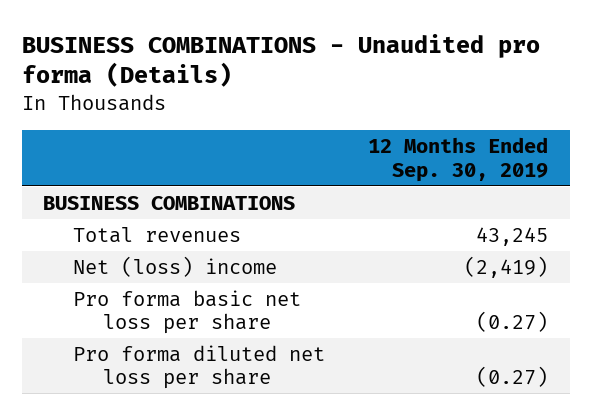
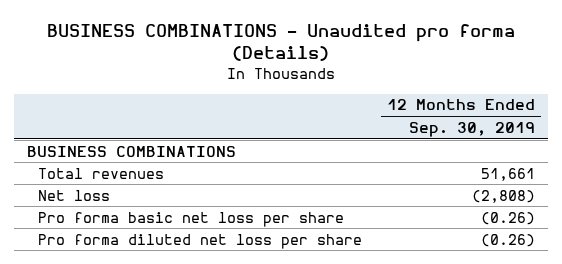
[476,226,549,246] 43,245 -> [481,167,536,181] 51,661
[73,255,278,277] Net (loss) income -> [37,189,110,201] Net loss
[464,255,549,278] (2,419) -> [472,189,536,203] (2,808)
[476,311,549,333] (0.27) -> [481,211,536,225] (0.26)
[476,366,549,388] (0.27) -> [481,233,536,247] (0.26)

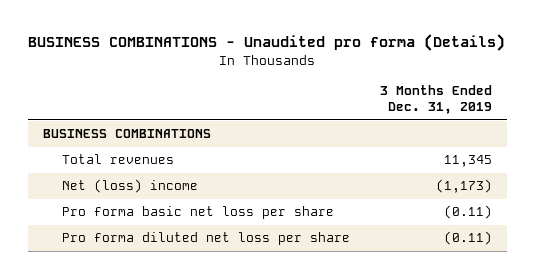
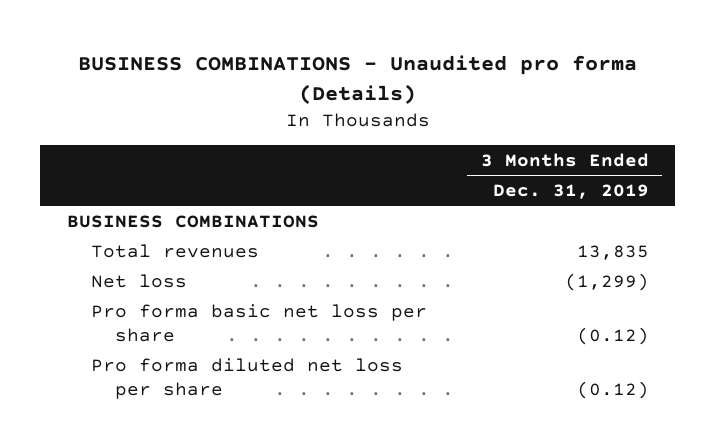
[443,155,492,168] 11,345 -> [576,244,649,260] 13,835
[61,179,198,194] Net (loss) income -> [91,273,188,288] Net loss
[435,179,492,194] (1,173) -> [564,272,649,291] (1,299)
[443,205,492,220] (0.11) -> [576,327,649,346] (0.12)
[443,231,492,246] (0.11) -> [576,381,649,400] (0.12)

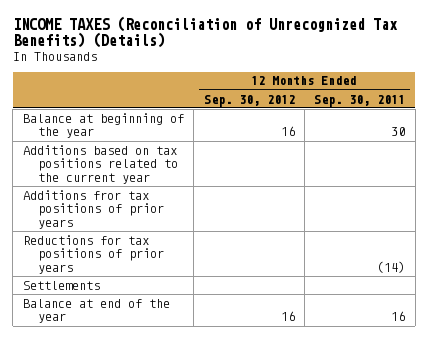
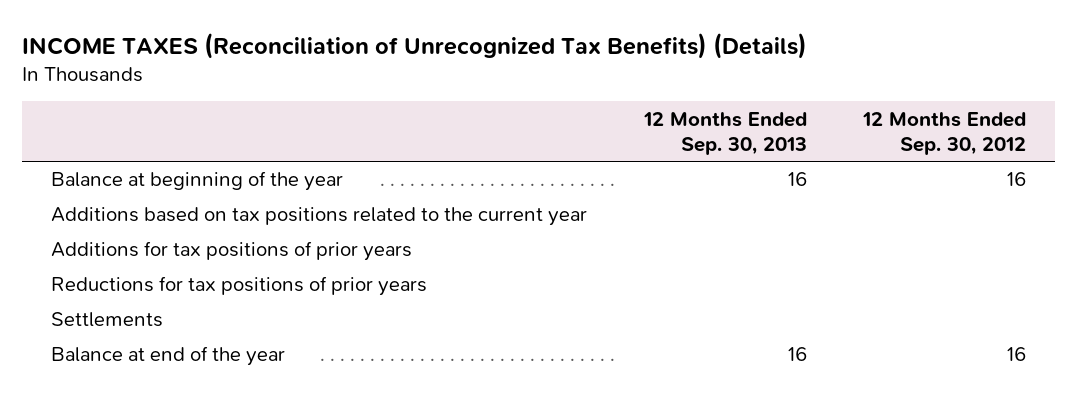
[314,94,406,107] Sep. 30, 2011 -> none
none -> [642,111,807,155] 12 Months Ended Sep. 30, 2013
[22,189,164,229] Additions fror tax positions of prior years -> [50,241,412,262] Additions for tax positions of prior years

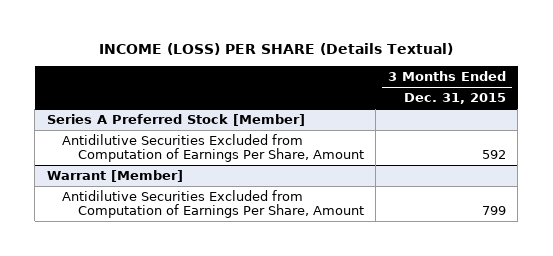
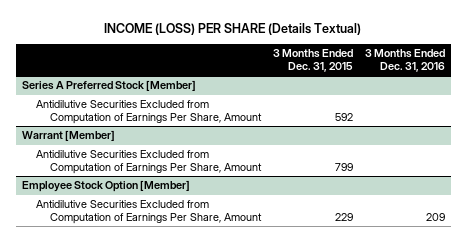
none -> [365,48,446,72] 3 Months Ended Dec. 31, 2016
none -> [21,180,190,193] Employee Stock Option [Member]
none -> [35,200,262,225] Antidilutive Securities Excluded from Computation of Earnings Per Share, Amount

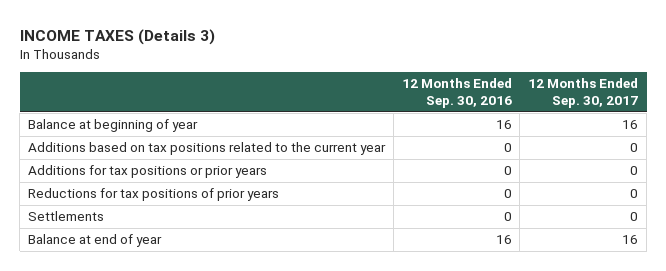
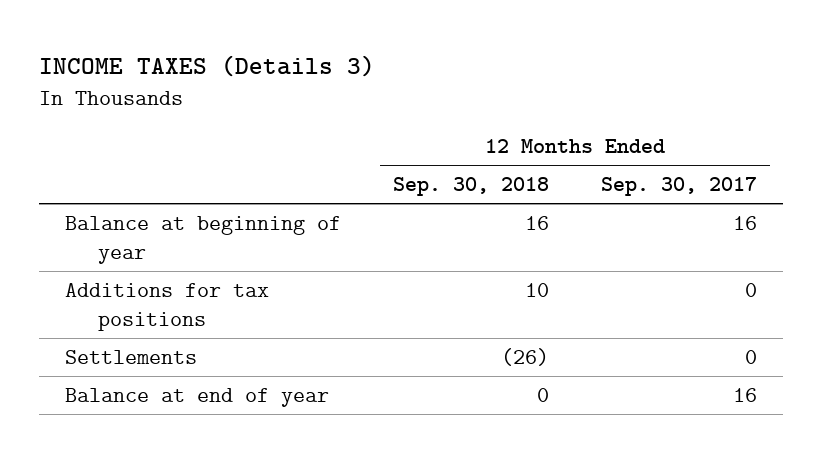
[401,78,512,109] 12 Months Ended Sep. 30, 2016 -> none
none -> [392,177,549,197] Sep. 30, 2018
[27,142,386,156] Additions based on tax positions related to the current year -> none
[27,188,279,202] Reductions for tax positions of prior years -> none
[27,165,267,179] Additions for tax positions or prior years -> [64,282,269,332] Additions for tax positions

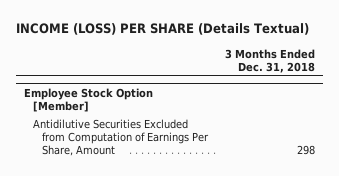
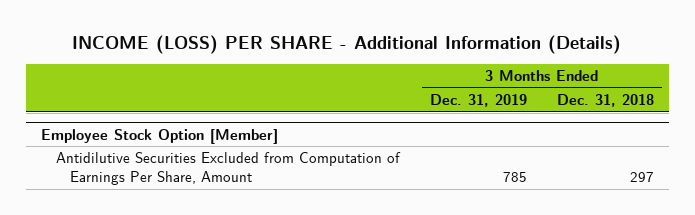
[15,23,309,36] INCOME (LOSS) PER SHARE (Details Textual) -> [72,35,622,55] INCOME (LOSS) PER SHARE - Additional Information (Details)
none -> [429,94,527,108] Dec. 31, 2019
[296,145,315,156] 298 -> [629,172,654,183] 297

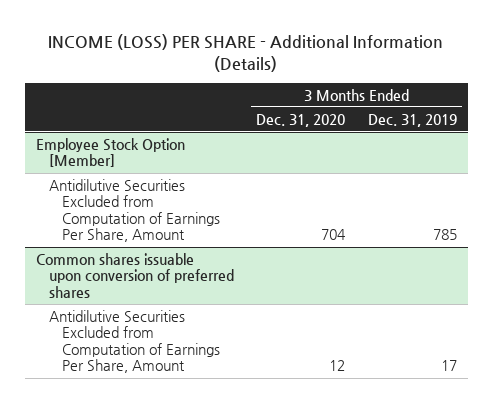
[556,94,654,108] Dec. 31, 2018 -> none
none -> [256,113,346,127] Dec. 31, 2020
none -> [36,252,235,298] Common shares issuable upon conversion of preferred shares
none -> [49,309,221,374] Antidilutive Securities Excluded from Computation of Earnings Per Share, Amount

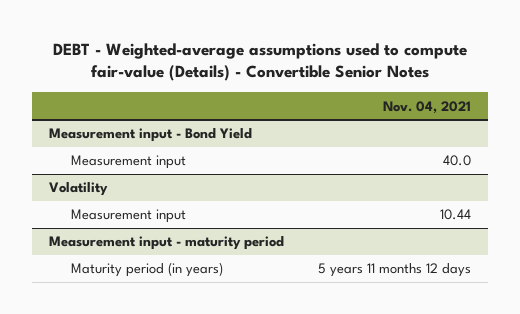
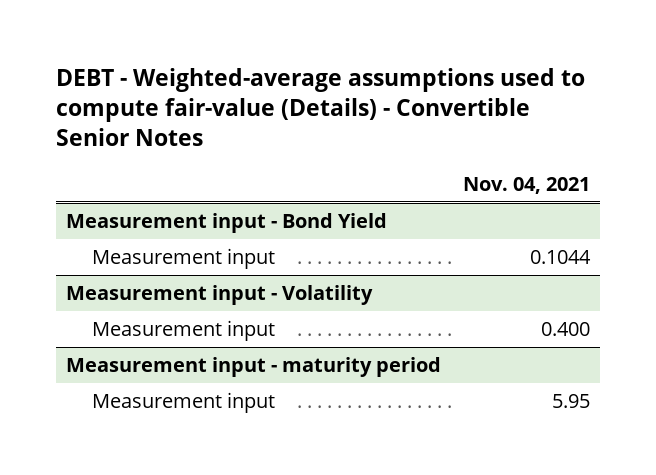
[442,155,471,167] 40.0 -> [529,249,591,264] 0.1044
[49,182,109,197] Volatility -> [66,284,374,305] Measurement input - Volatility
[439,209,471,221] 10.44 -> [540,321,590,336] 0.400
[71,262,224,278] Maturity period (in years) -> none
none -> [91,391,275,413] Measurement input

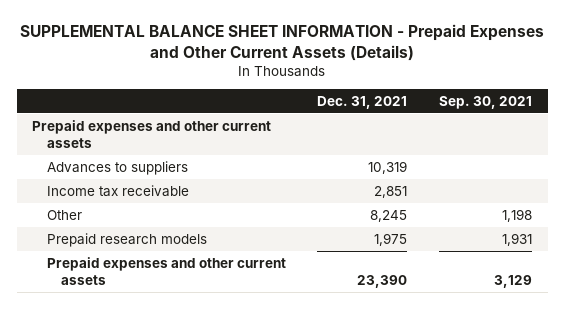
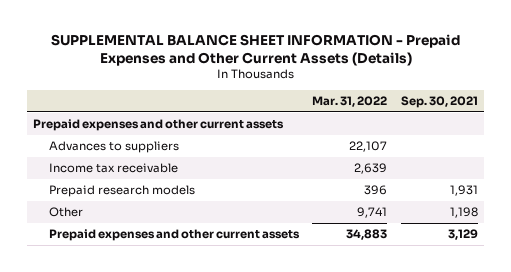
[317,95,408,109] Dec. 31, 2021 -> none
none -> [312,95,388,107] Mar. 31, 2022
[46,209,82,220] Other -> [48,207,83,218] Other

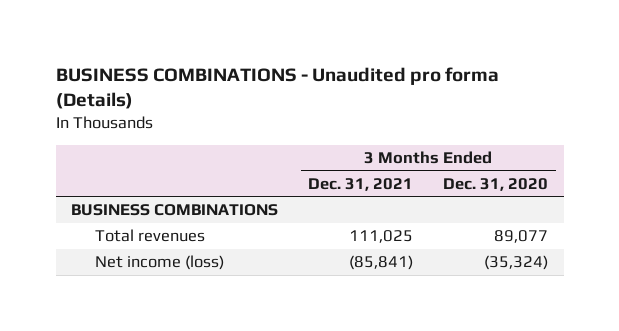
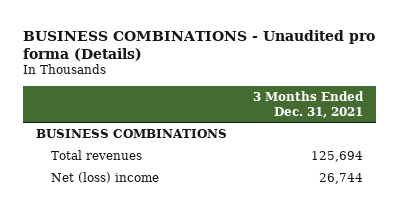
[443,177,549,191] Dec. 31, 2020 -> none
[349,230,414,244] 111,025 -> [311,151,364,163] 125,694
[94,255,224,271] Net income (loss) -> [51,172,160,184] Net (loss) income
[349,255,414,271] (85,841) -> [319,173,364,185] 26,744

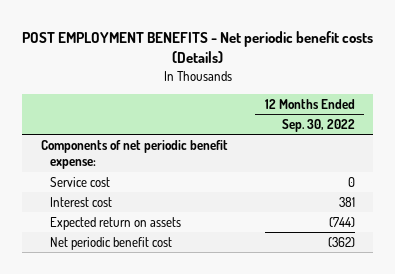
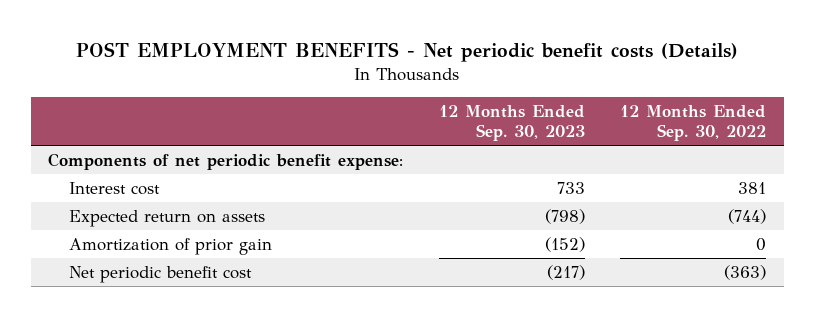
none -> [438,104,585,142] 12 Months Ended Sep. 30, 2023
[49,176,110,187] Service cost -> none
none -> [69,237,273,255] Amortization of prior gain
[327,236,355,247] (362) -> [724,264,767,280] (363)

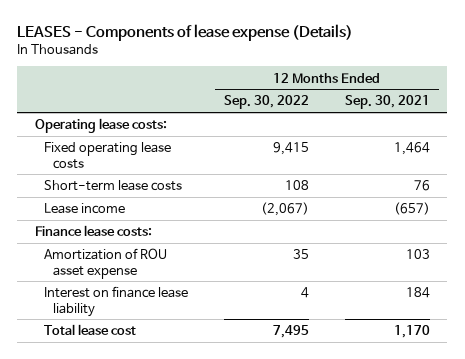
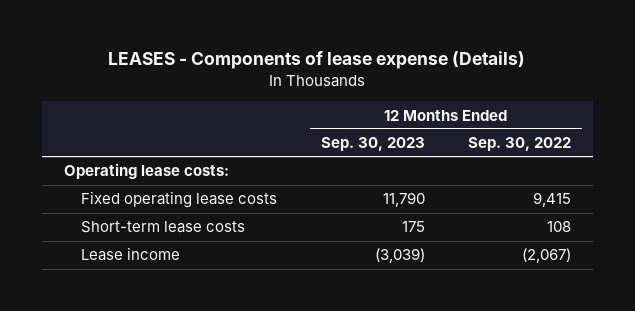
[344,95,430,110] Sep. 30, 2021 -> none
none -> [320,137,425,152] Sep. 30, 2023
[35,225,153,237] Finance lease costs: -> none
[44,248,168,279] Amortization of ROU asset expense -> none
[44,286,189,317] Interest on finance lease liability -> none
[44,324,137,336] Total lease cost -> none

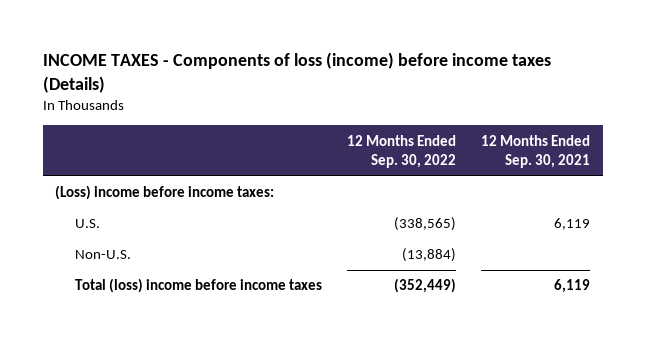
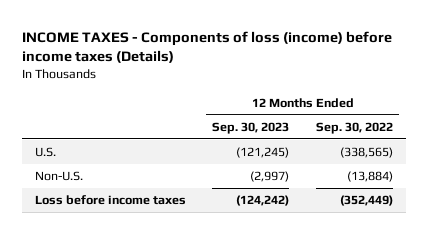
[481,134,591,169] 12 Months Ended Sep. 30, 2021 -> none
none -> [212,121,290,134] Sep. 30, 2023
[55,185,275,201] (Loss) income before income taxes: -> none
[74,278,322,294] Total (loss) income before income taxes -> [35,195,187,206] Loss before income taxes

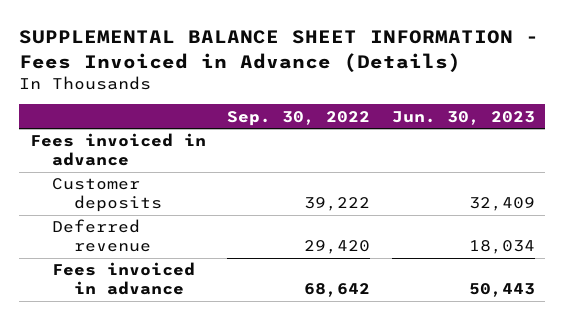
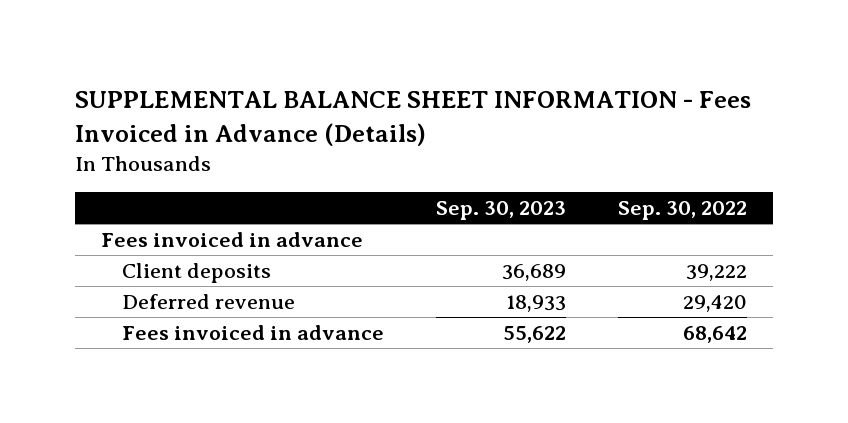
[391,110,535,125] Jun. 30, 2023 -> none
none -> [436,201,567,221] Sep. 30, 2023
[52,178,163,213] Customer deposits -> [122,262,272,283] Client deposits

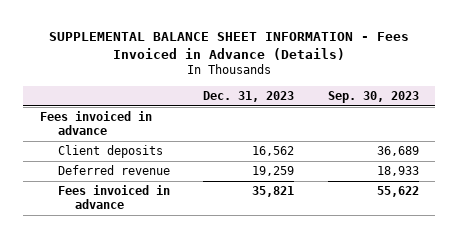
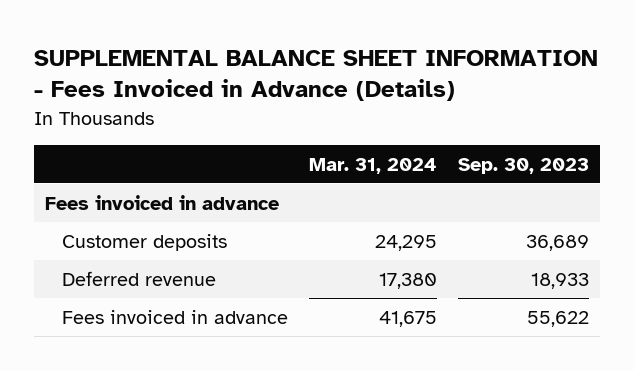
[203,90,295,102] Dec. 31, 2023 -> none
none -> [309,157,438,174] Mar. 31, 2024
[57,145,163,159] Client deposits -> [61,233,227,251] Customer deposits

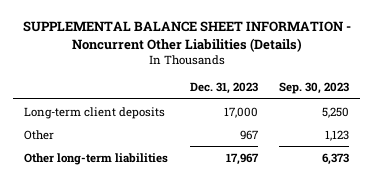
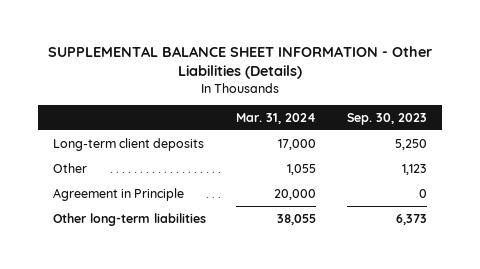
[22,20,351,52] SUPPLEMENTAL BALANCE SHEET INFORMATION - Noncurrent Other Liabilities (Details) -> [47,45,432,80] SUPPLEMENTAL BALANCE SHEET INFORMATION - Other Liabilities (Details)
[189,82,258,95] Dec. 31, 2023 -> none
none -> [236,112,317,124] Mar. 31, 2024
none -> [52,187,184,201] Agreement in Principle

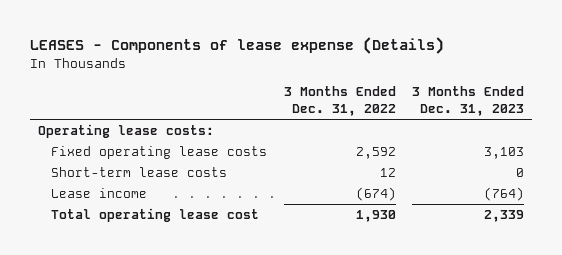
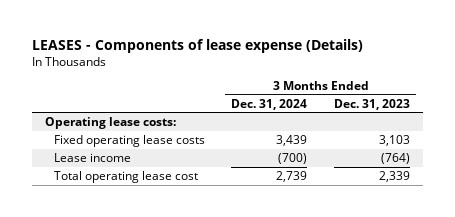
[283,86,396,117] 3 Months Ended Dec. 31, 2022 -> none
none -> [231,98,308,110] Dec. 31, 2024
[51,167,228,178] Short-term lease costs -> none

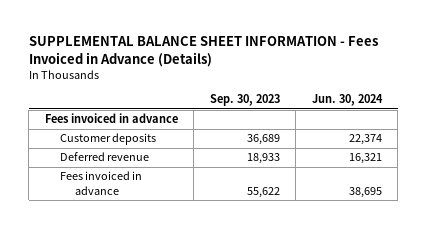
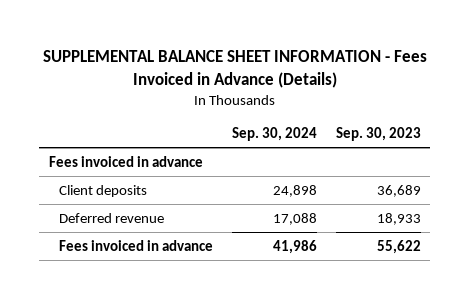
[311,94,383,107] Jun. 30, 2024 -> none
none -> [232,127,318,142] Sep. 30, 2024
[59,133,156,146] Customer deposits -> [59,184,148,197] Client deposits

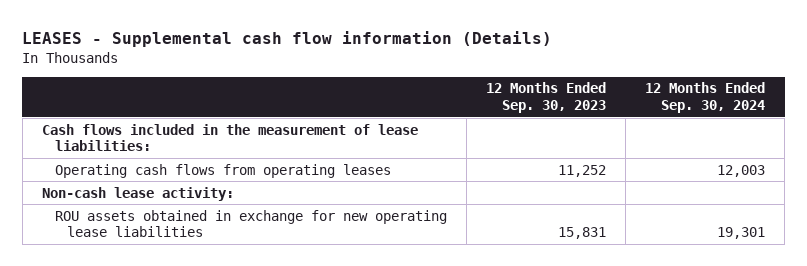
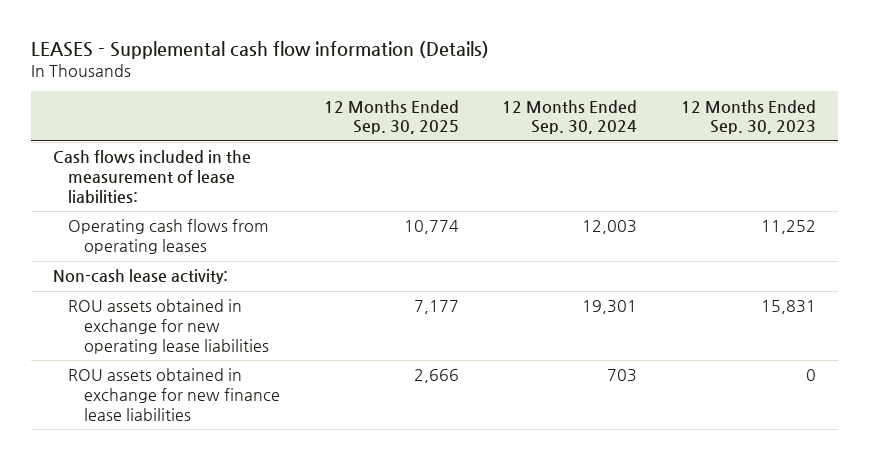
none -> [323,99,459,135] 12 Months Ended Sep. 30, 2025
none -> [68,368,280,421] ROU assets obtained in exchange for new finance lease liabilities

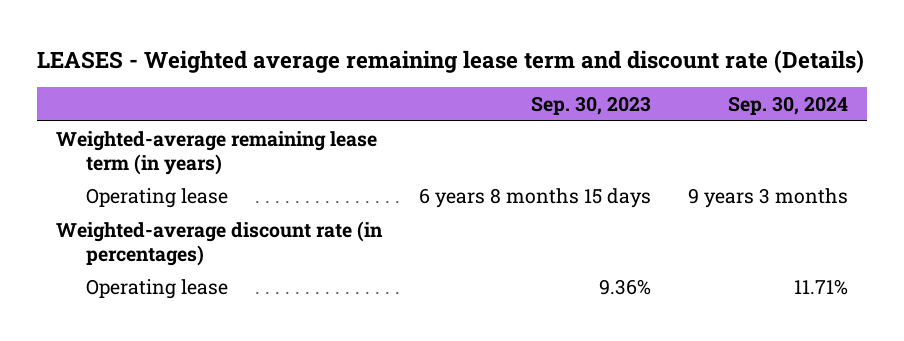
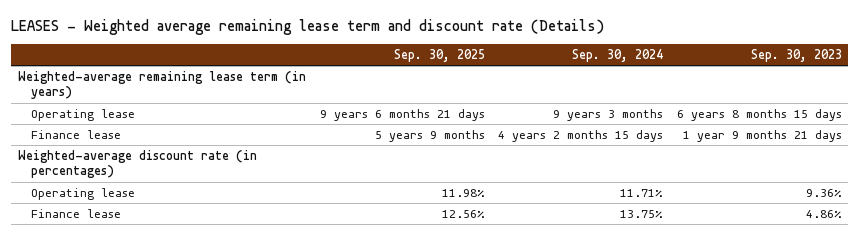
none -> [393,48,485,62] Sep. 30, 2025
none -> [31,130,122,140] Finance lease
none -> [31,209,122,219] Finance lease

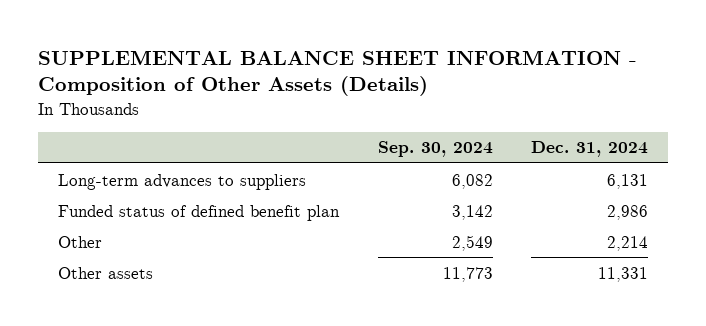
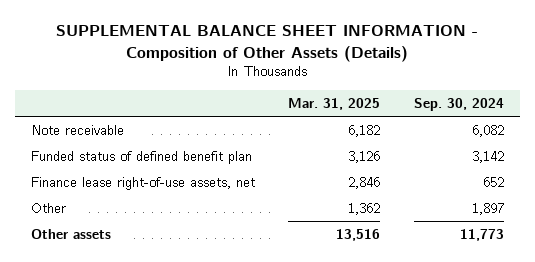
[531,141,649,158] Dec. 31, 2024 -> none
none -> [288,98,381,111] Mar. 31, 2025
[57,173,306,190] Long-term advances to suppliers -> [31,124,125,135] Note receivable
none -> [31,176,256,190] Finance lease right-of-use assets, net
[451,234,493,251] 2,549 -> [471,202,504,215] 1,897

